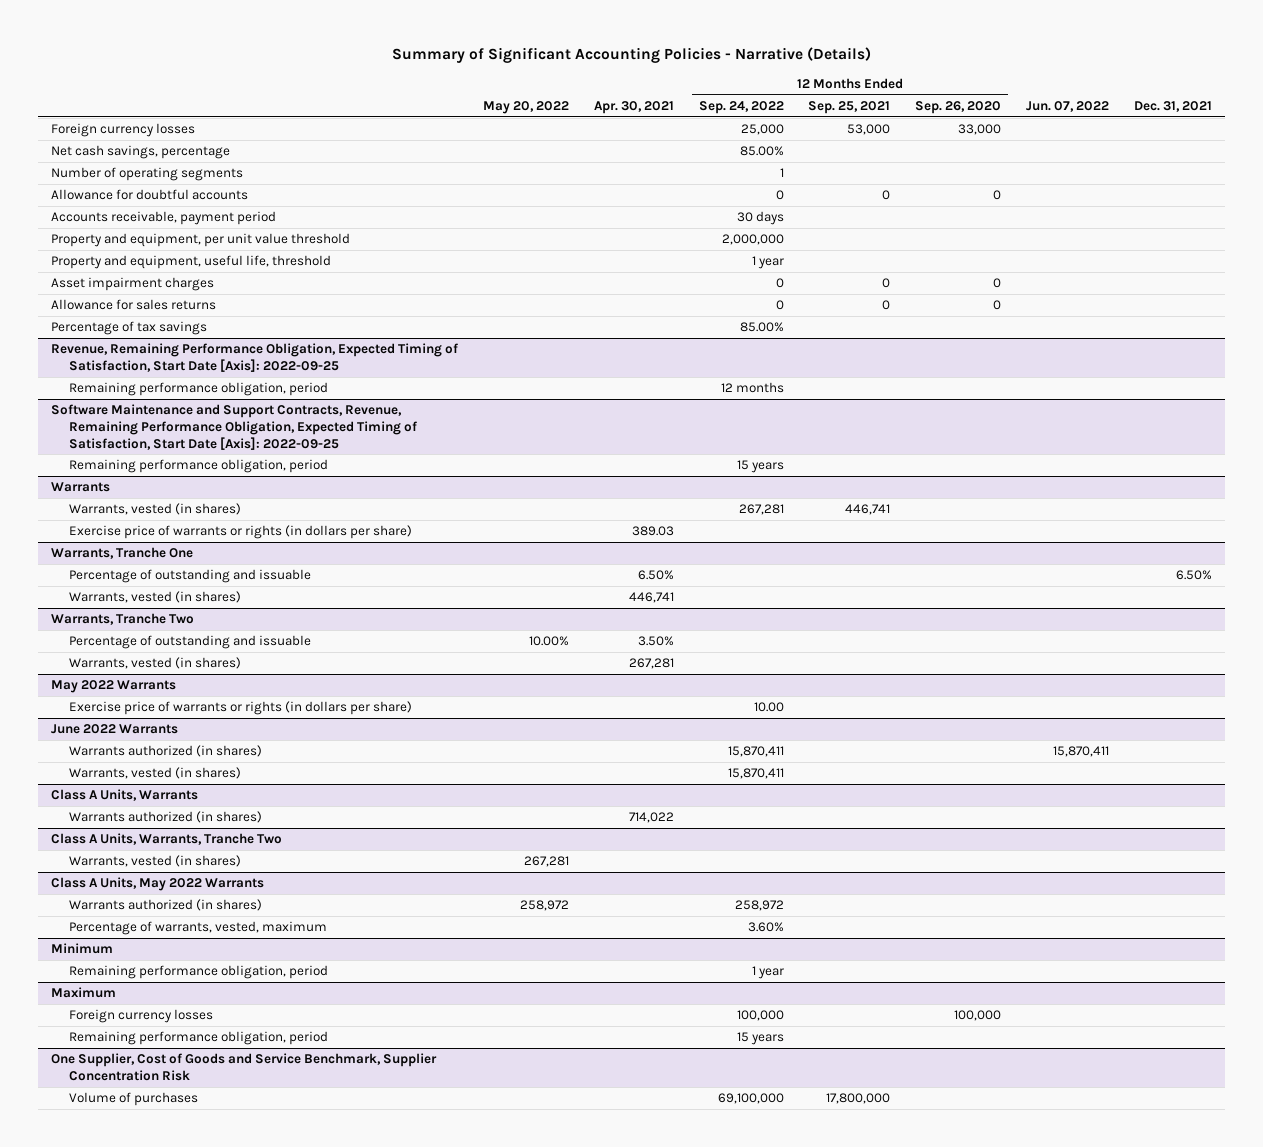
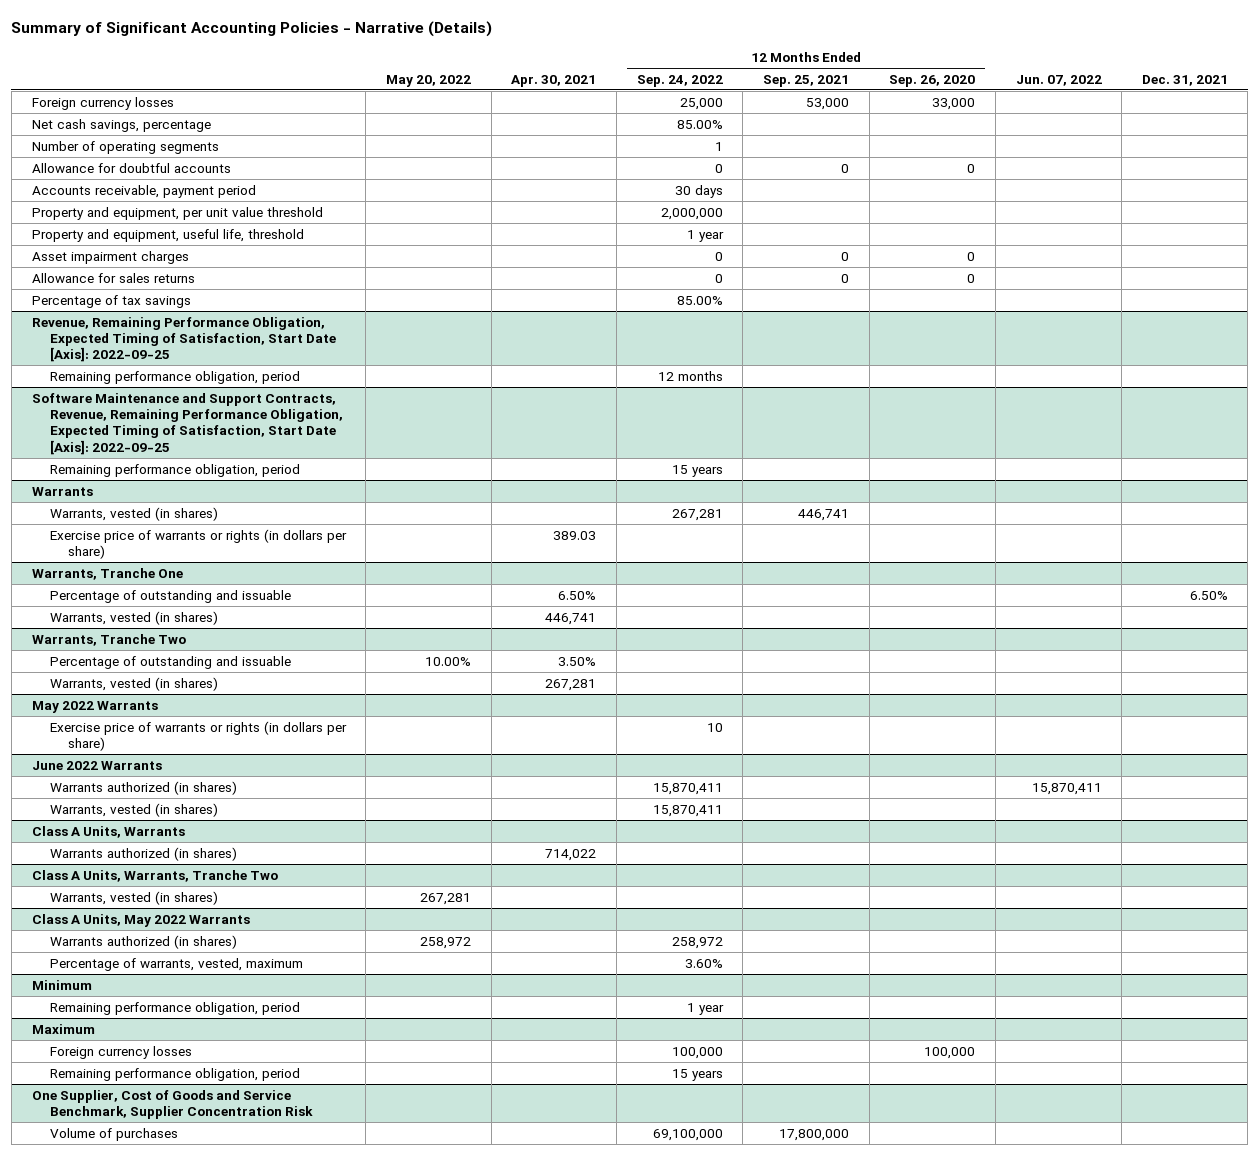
[753,702,784,713] 10.00 -> [706,722,723,732] 10

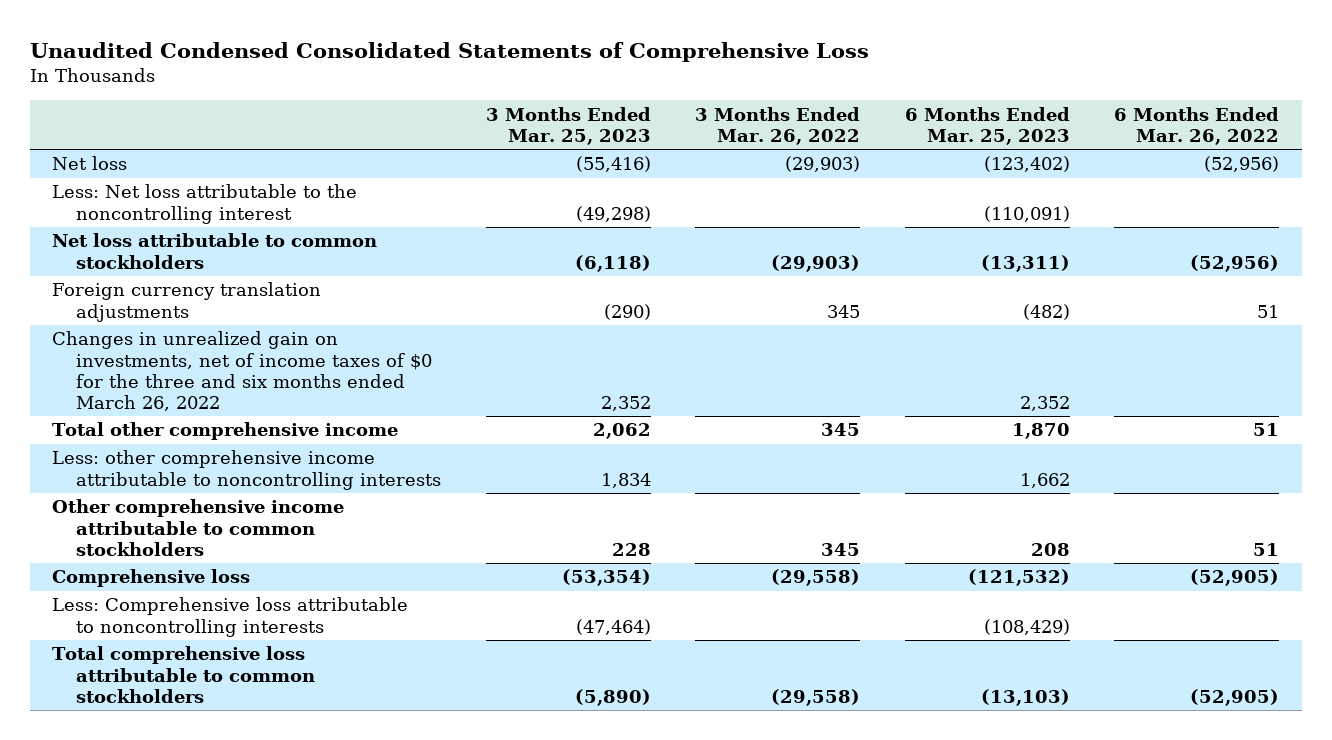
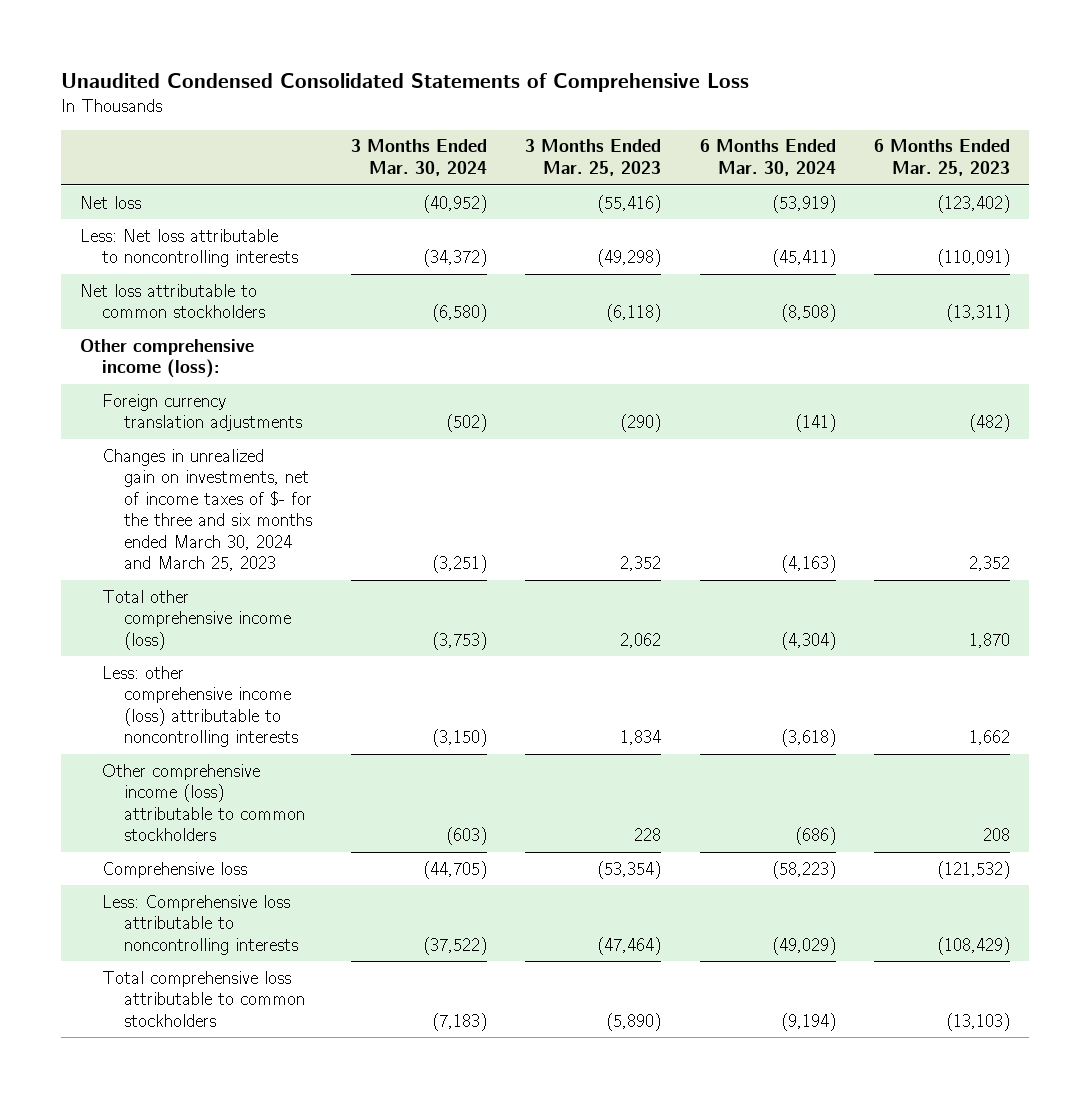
[695,106,861,145] 3 Months Ended Mar. 26, 2022 -> none
[1114,106,1280,145] 6 Months Ended Mar. 26, 2022 -> none
none -> [350,139,487,176] 3 Months Ended Mar. 30, 2024
none -> [699,139,836,176] 6 Months Ended Mar. 30, 2024
[52,184,358,224] Less: Net loss attributable to the noncontrolling interest -> [79,228,299,268] Less: Net loss attributable to noncontrolling interests
none -> [79,338,254,379] Other comprehensive income (loss):
[52,331,433,411] Changes in unrealized gain on investments, net of income taxes of $0 for the three and six months ended March 26, 2022 -> [102,448,313,572] Changes in unrealized gain on investments, net of income taxes of $- for the three and six months ended March 30, 2024 and March 25, 2023
[52,422,399,441] Total other comprehensive income -> [102,589,292,650] Total other comprehensive income (loss)
[52,450,442,490] Less: other comprehensive income attributable to noncontrolling interests -> [102,665,299,748] Less: other comprehensive income (loss) attributable to noncontrolling interests
[52,499,345,556] Other comprehensive income attributable to common stockholders -> [102,763,306,842] Other comprehensive income (loss) attributable to common stockholders

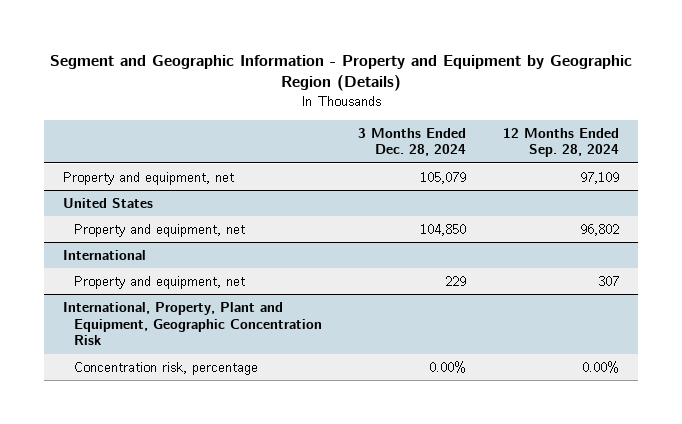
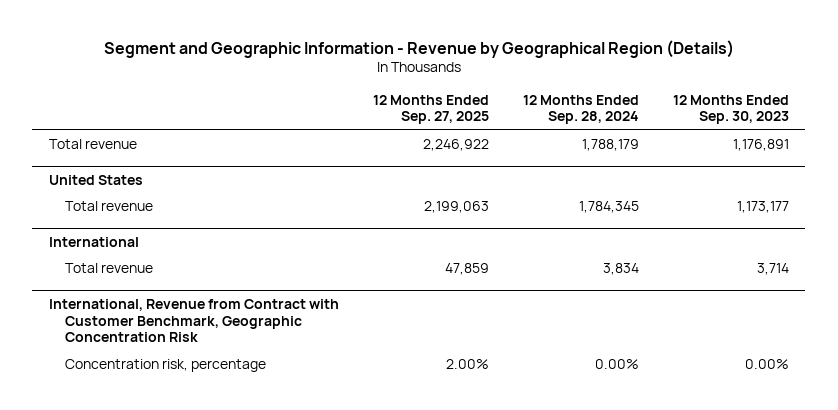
[49,54,632,92] Segment and Geographic Information - Property and Equipment by Geographic Region (Details) -> [103,39,734,58] Segment and Geographic Information - Revenue by Geographical Region (Details)
[358,127,467,157] 3 Months Ended Dec. 28, 2024 -> none
none -> [372,94,489,125] 12 Months Ended Sep. 27, 2025
none -> [672,94,789,125] 12 Months Ended Sep. 30, 2023
[62,172,234,186] Property and equipment, net -> none
none -> [49,139,138,150] Total revenue
[73,224,245,238] Property and equipment, net -> none
none -> [64,201,153,212] Total revenue
[73,276,245,290] Property and equipment, net -> none
[62,302,322,346] International, Property, Plant and Equipment, Geographic Concentration Risk -> none
none -> [64,263,153,274] Total revenue
none -> [49,298,340,343] International, Revenue from Contract with Customer Benchmark, Geographic Concentration Risk

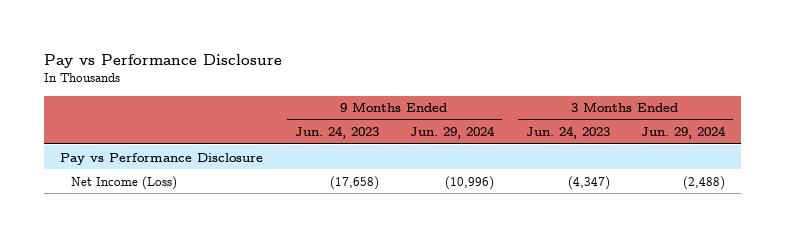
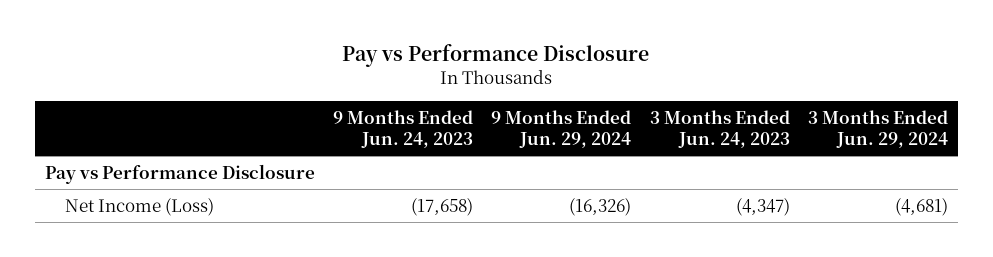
[445,175,495,190] (10,996) -> [569,197,632,216] (16,326)
[683,175,726,190] (2,488) -> [895,197,949,216] (4,681)

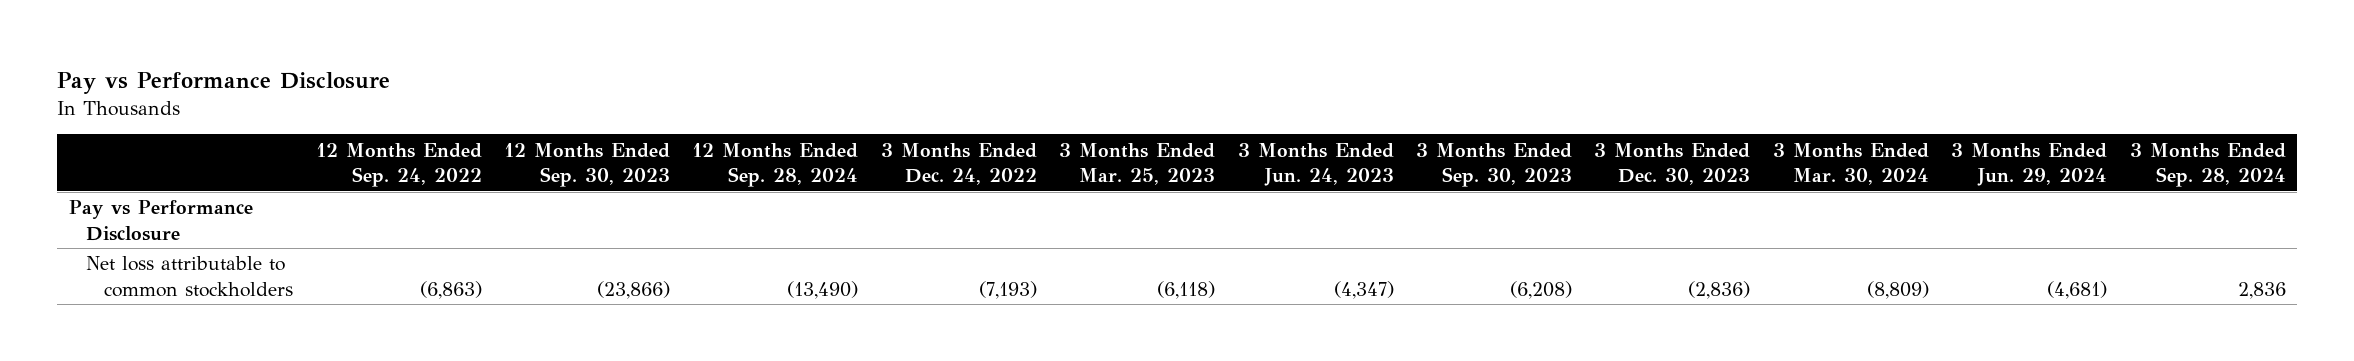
[332,109,473,148] 9 Months Ended Jun. 24, 2023 -> none
[491,109,632,148] 9 Months Ended Jun. 29, 2024 -> none
none -> [315,142,482,188] 12 Months Ended Sep. 24, 2022
none -> [503,142,670,188] 12 Months Ended Sep. 30, 2023
none -> [692,142,859,188] 12 Months Ended Sep. 28, 2024
none -> [880,142,1037,186] 3 Months Ended Dec. 24, 2022
none -> [1059,142,1216,186] 3 Months Ended Mar. 25, 2023
none -> [1416,142,1573,188] 3 Months Ended Sep. 30, 2023
none -> [1594,142,1751,186] 3 Months Ended Dec. 30, 2023
none -> [1772,142,1929,186] 3 Months Ended Mar. 30, 2024
none -> [2129,142,2286,188] 3 Months Ended Sep. 28, 2024
[64,197,214,216] Net Income (Loss) -> [86,256,294,297] Net loss attributable to common stockholders

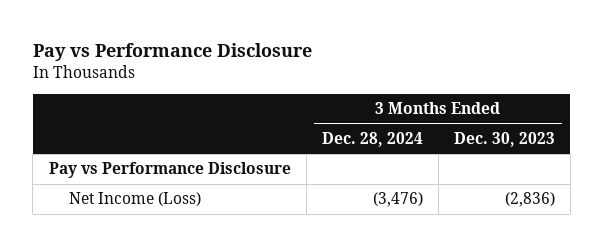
[315,142,482,188] 12 Months Ended Sep. 24, 2022 -> none
[503,142,670,188] 12 Months Ended Sep. 30, 2023 -> none
[692,142,859,188] 12 Months Ended Sep. 28, 2024 -> none
[880,142,1037,186] 3 Months Ended Dec. 24, 2022 -> none
[1059,142,1216,186] 3 Months Ended Mar. 25, 2023 -> none
[1237,142,1394,187] 3 Months Ended Jun. 24, 2023 -> none
[1416,142,1573,188] 3 Months Ended Sep. 30, 2023 -> none
[1772,142,1929,186] 3 Months Ended Mar. 30, 2024 -> none
[1951,142,2108,187] 3 Months Ended Jun. 29, 2024 -> none
[2129,142,2286,188] 3 Months Ended Sep. 28, 2024 -> none
none -> [321,131,423,147] Dec. 28, 2024
[86,256,294,297] Net loss attributable to common stockholders -> [69,192,202,207] Net Income (Loss)

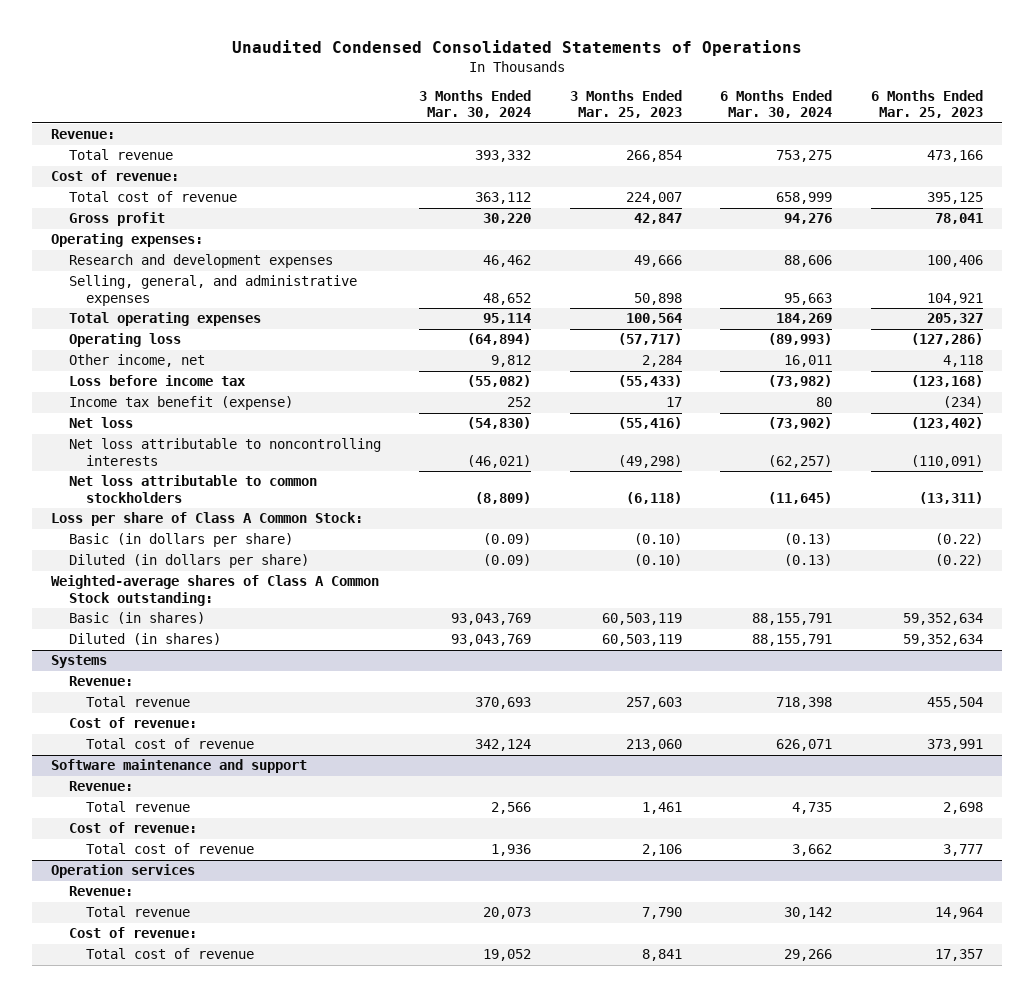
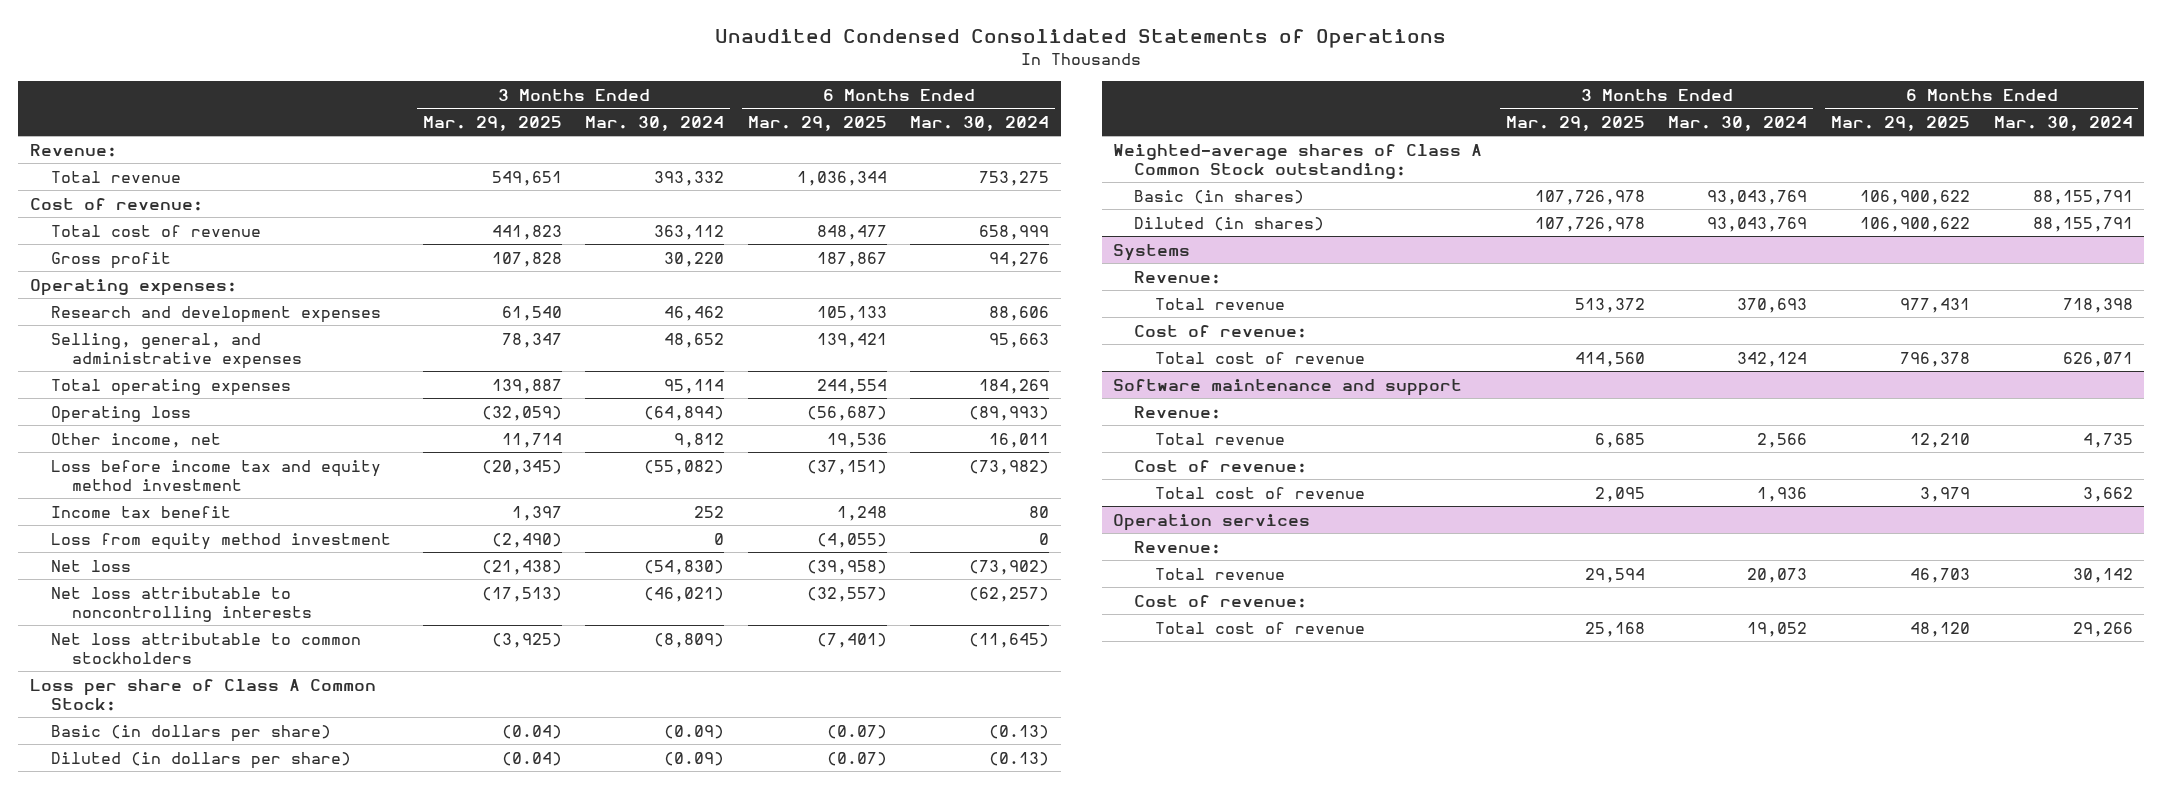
[569,89,682,119] 3 Months Ended Mar. 25, 2023 -> none
[870,89,983,119] 6 Months Ended Mar. 25, 2023 -> none
none -> [422,116,562,132] Mar. 29, 2025
none -> [747,116,887,132] Mar. 29, 2025
[68,375,246,387] Loss before income tax -> [51,459,382,491] Loss before income tax and equity method investment
[68,396,293,411] Income tax benefit (expense) -> [51,505,232,518] Income tax benefit
none -> [51,532,392,550] Loss from equity method investment

